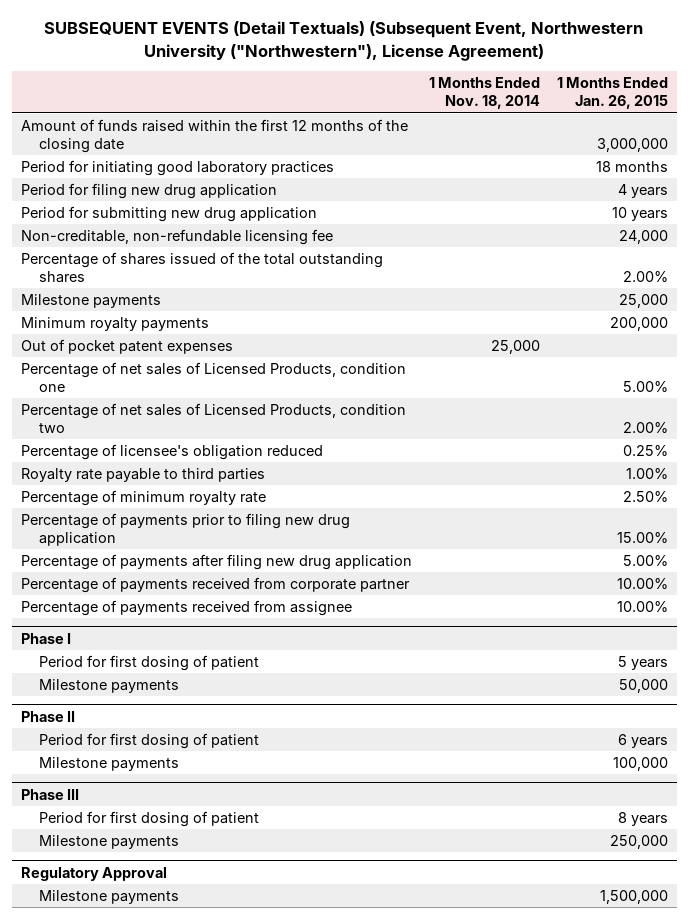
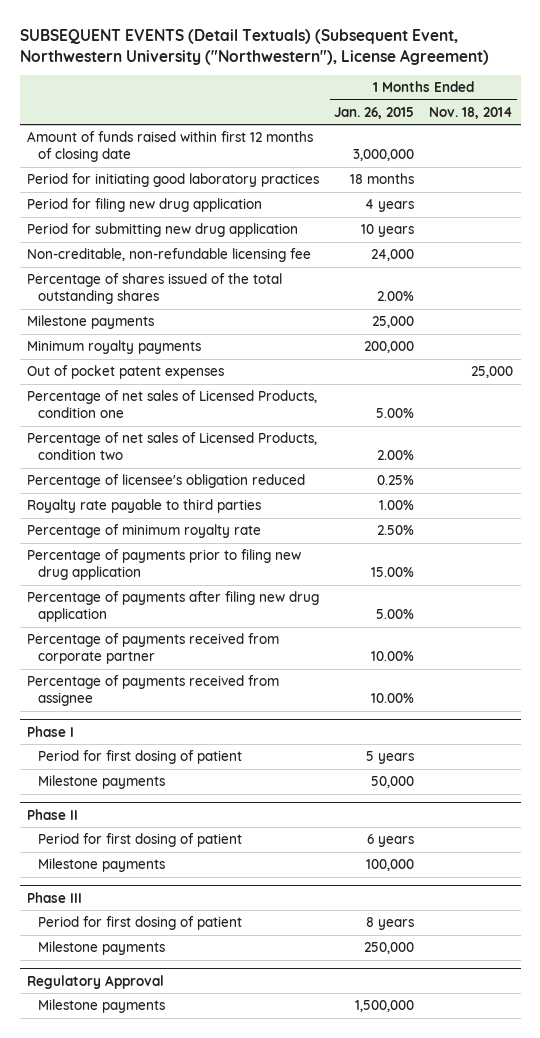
[20,118,408,153] Amount of funds raised within the first 12 months of the closing date -> [27,131,314,163] Amount of funds raised within first 12 months of closing date

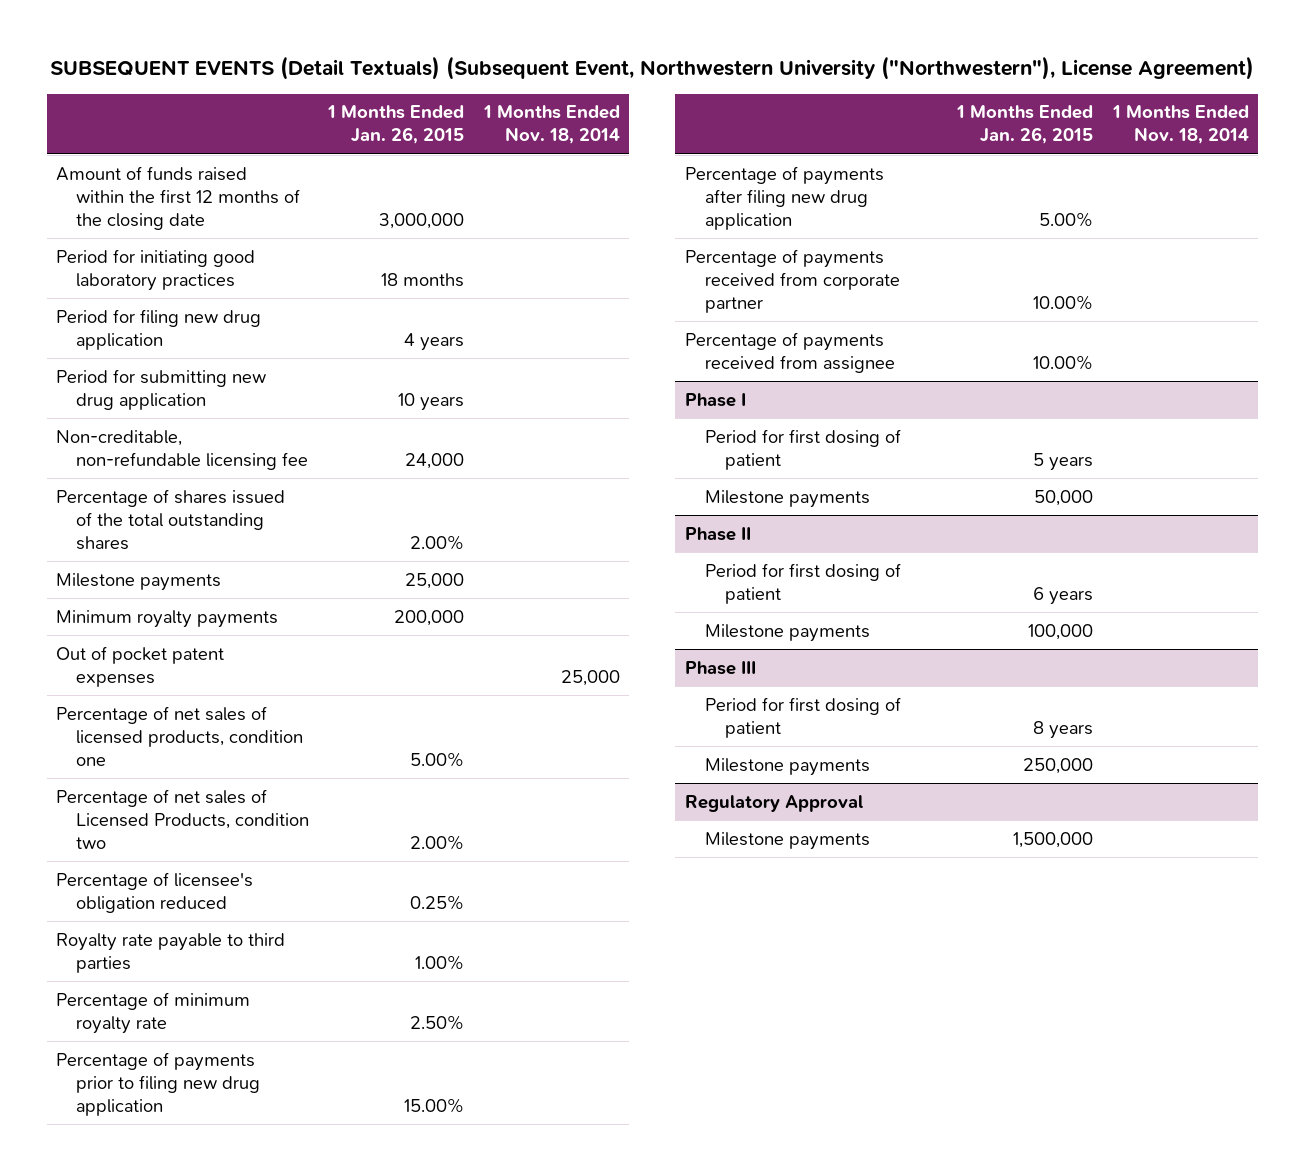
[27,131,314,163] Amount of funds raised within first 12 months of closing date -> [56,165,301,230] Amount of funds raised within the first 12 months of the closing date
[27,390,318,419] Percentage of net sales of Licensed Products, condition one -> [56,705,304,766] Percentage of net sales of licensed products, condition one

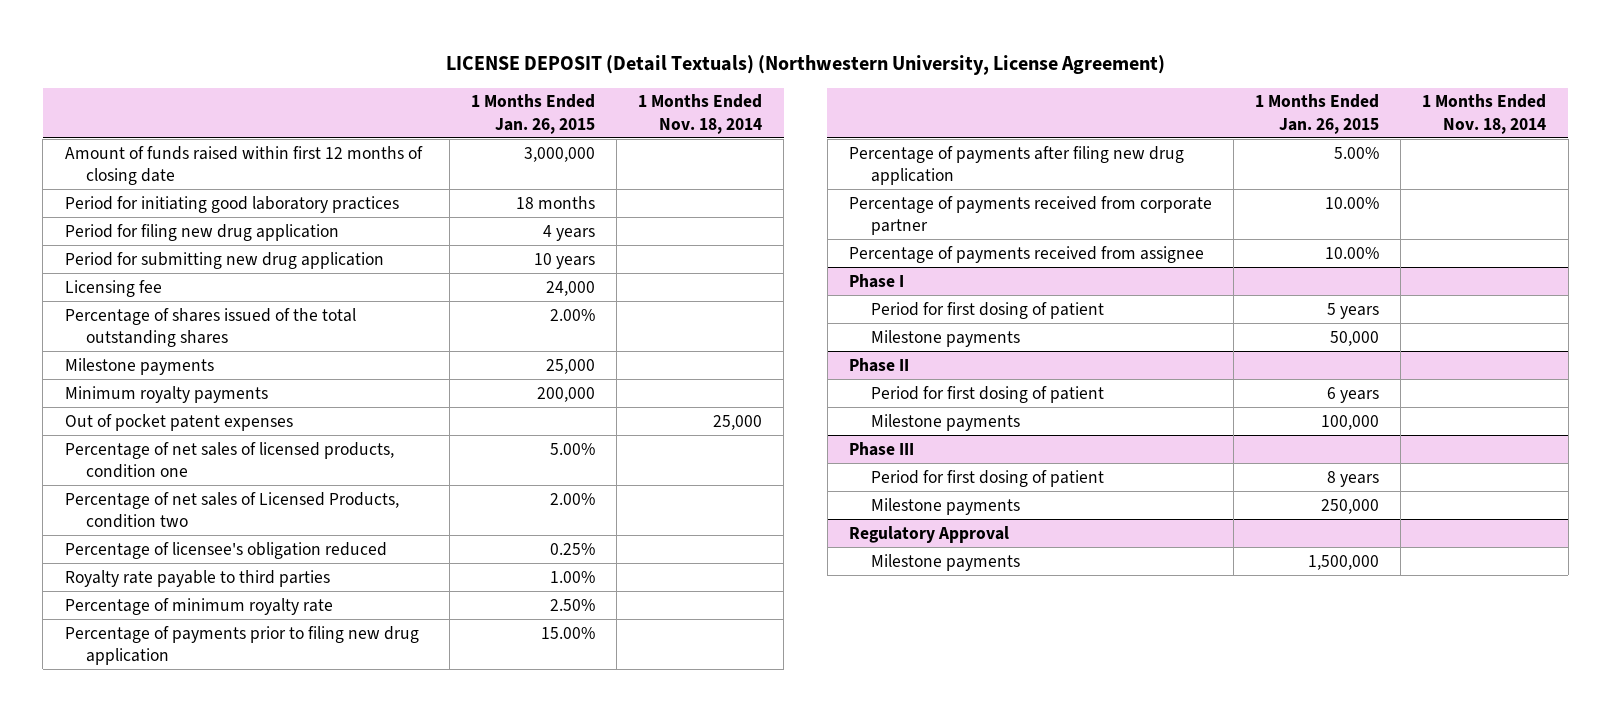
[50,56,1255,81] SUBSEQUENT EVENTS (Detail Textuals) (Subsequent Event, Northwestern University ("Northwestern"), License Agreement) -> [445,55,1165,76] LICENSE DEPOSIT (Detail Textuals) (Northwestern University, License Agreement)
[56,165,301,230] Amount of funds raised within the first 12 months of the closing date -> [64,145,423,185] Amount of funds raised within first 12 months of closing date
[56,429,309,470] Non-creditable, non-refundable licensing fee -> [64,279,162,297] Licensing fee

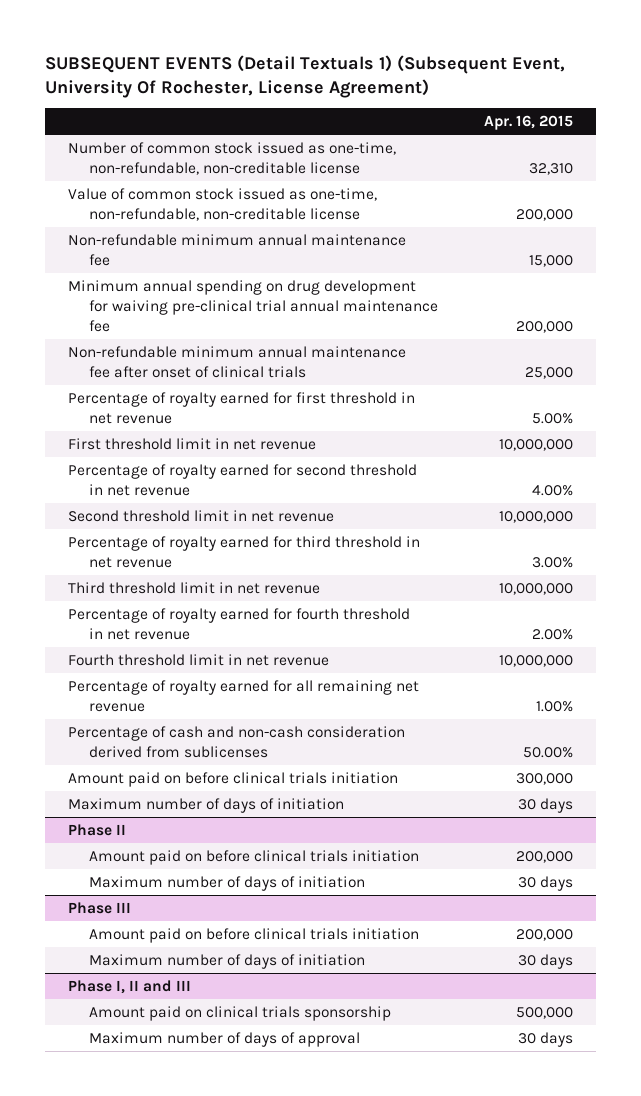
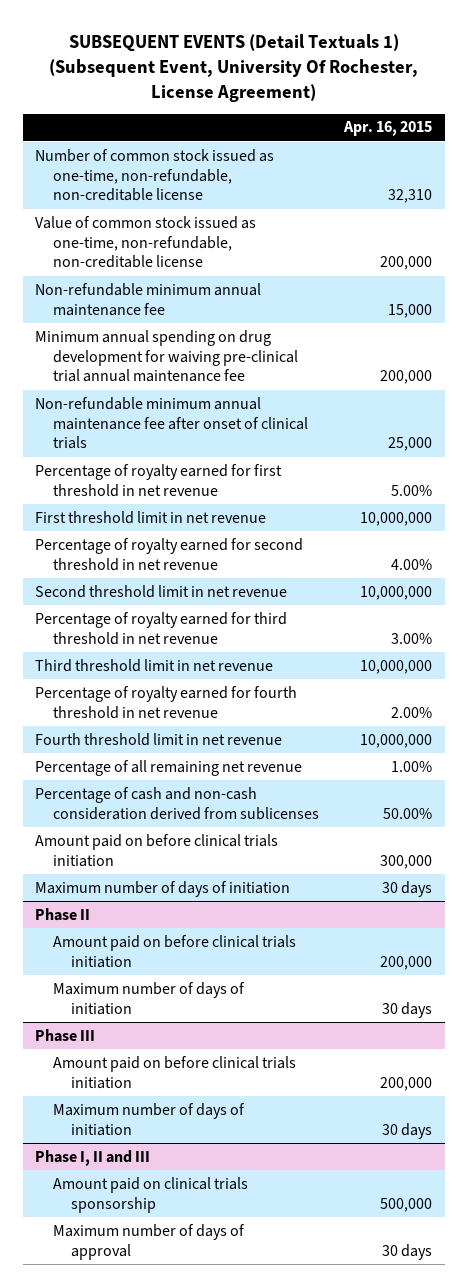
[67,679,419,712] Percentage of royalty earned for all remaining net revenue -> [35,759,303,776] Percentage of all remaining net revenue

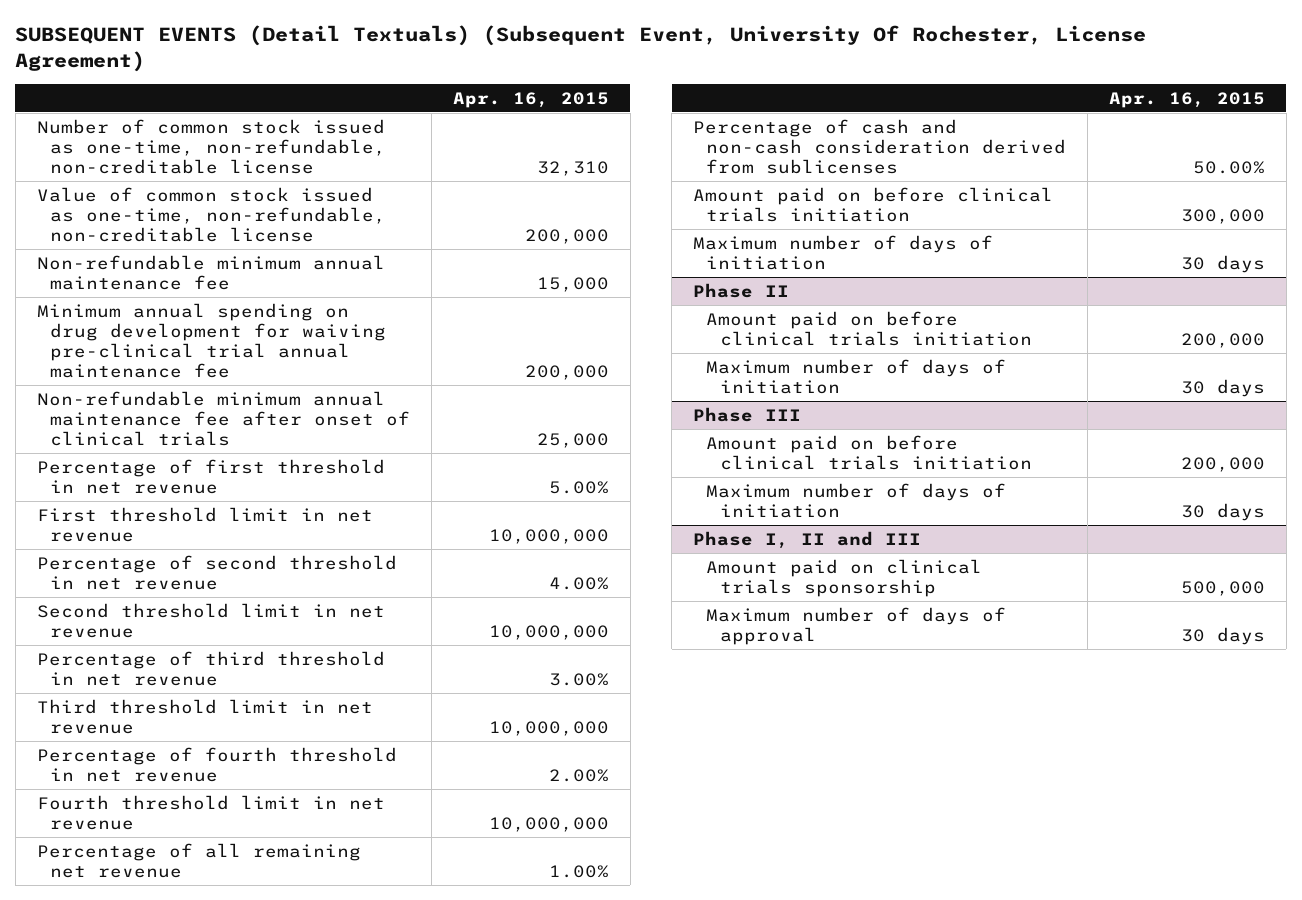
[48,33,418,102] SUBSEQUENT EVENTS (Detail Textuals 1) (Subsequent Event, University Of Rochester, License Agreement) -> [15,25,1147,73] SUBSEQUENT EVENTS (Detail Textuals) (Subsequent Event, University Of Rochester, License Agreement)
[35,463,283,497] Percentage of royalty earned for first threshold in net revenue -> [36,458,385,494] Percentage of first threshold in net revenue
[35,537,304,571] Percentage of royalty earned for second threshold in net revenue -> [36,554,397,590] Percentage of second threshold in net revenue
[35,611,288,645] Percentage of royalty earned for third threshold in net revenue -> [36,650,385,686] Percentage of third threshold in net revenue
[35,685,298,719] Percentage of royalty earned for fourth threshold in net revenue -> [36,746,397,782] Percentage of fourth threshold in net revenue

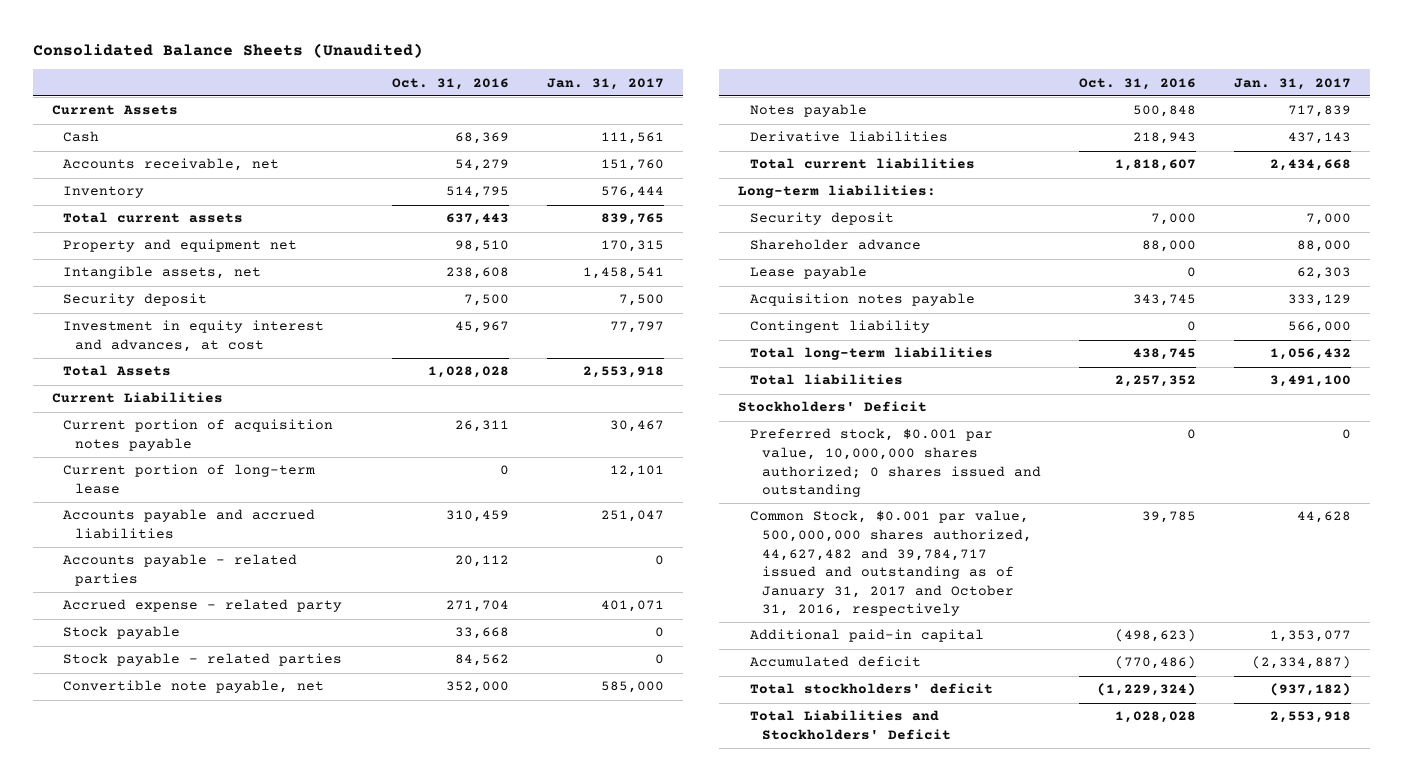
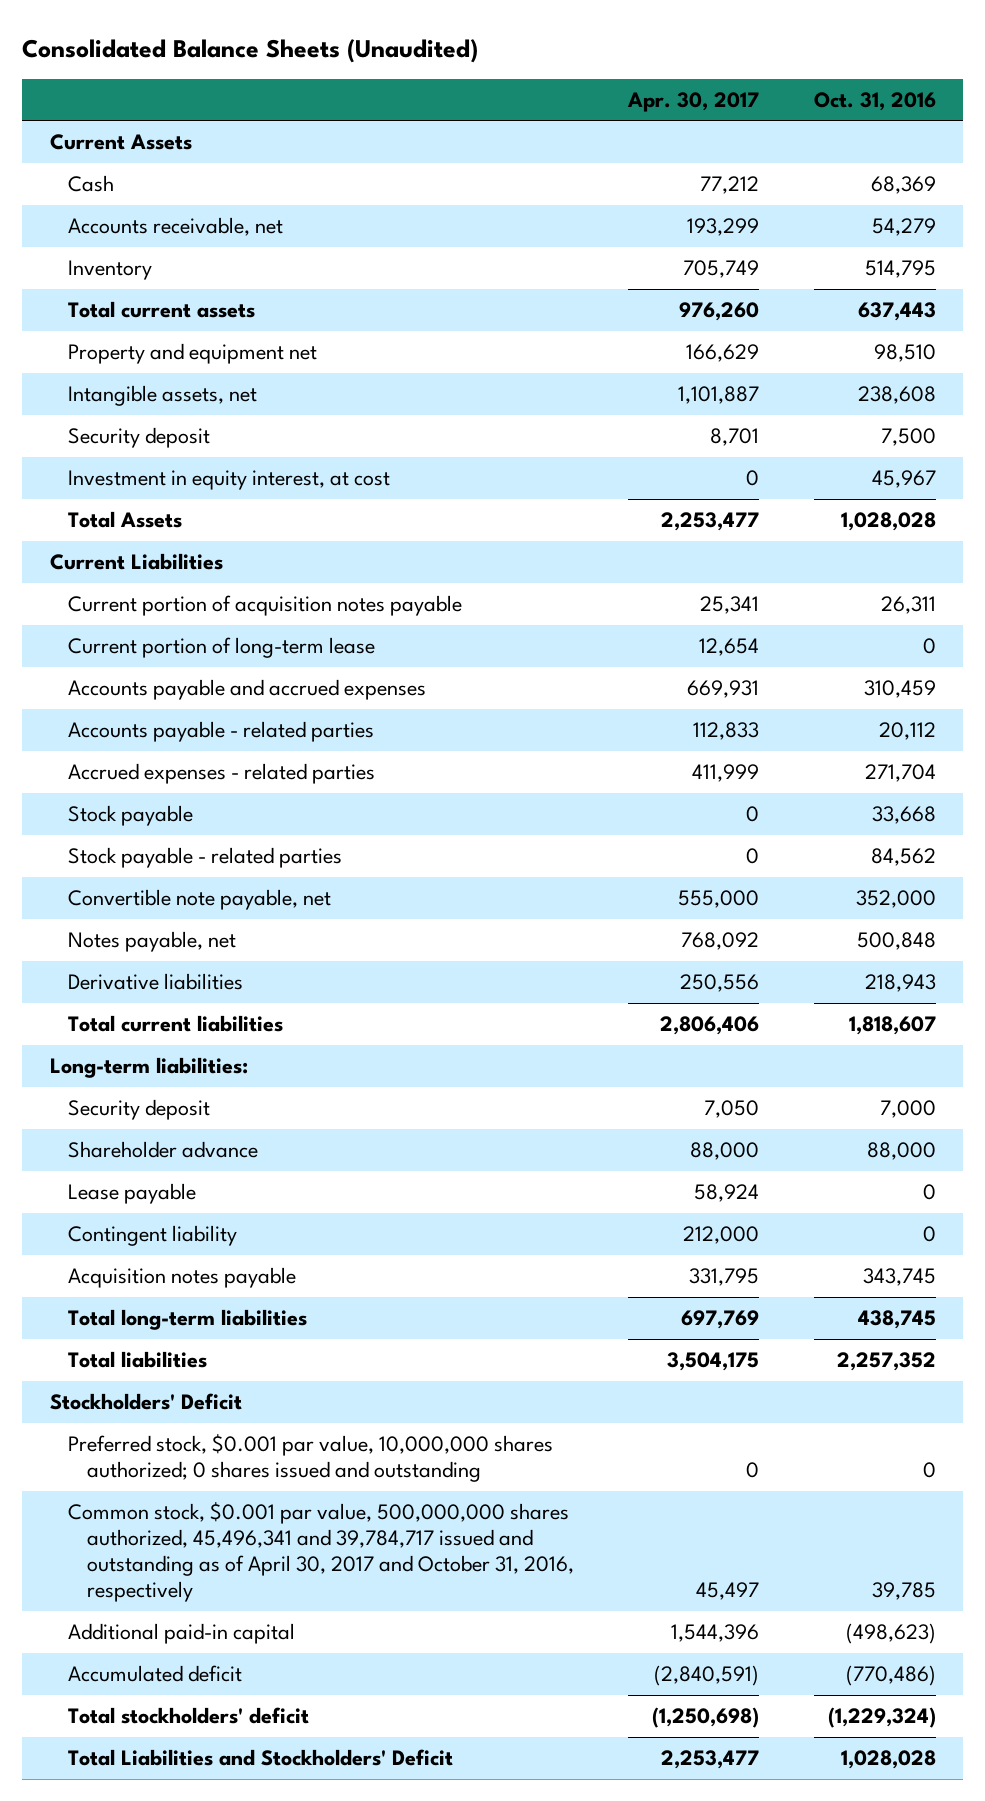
[547,77,665,90] Jan. 31, 2017 -> none
none -> [627,91,760,112] Apr. 30, 2017
[63,320,325,353] Investment in equity interest and advances, at cost -> [68,470,391,491] Investment in equity interest, at cost
[63,509,316,540] Accounts payable and accrued liabilities -> [68,679,427,701] Accounts payable and accrued expenses
[63,599,343,613] Accrued expense - related party -> [68,763,376,785] Accrued expenses - related parties
[750,104,868,118] Notes payable -> [68,931,237,953] Notes payable, net
[750,293,976,307] Acquisition notes payable -> [68,1267,297,1289] Acquisition notes payable
[750,510,1032,617] Common Stock, $0.001 par value, 500,000,000 shares authorized, 44,627,482 and 39,784,717 issued and outstanding as of January 31, 2017 and October 31, 2016, respectively -> [68,1502,574,1603] Common stock, $0.001 par value, 500,000,000 shares authorized, 45,496,341 and 39,784,717 issued and outstanding as of April 30, 2017 and October 31, 2016, respectively

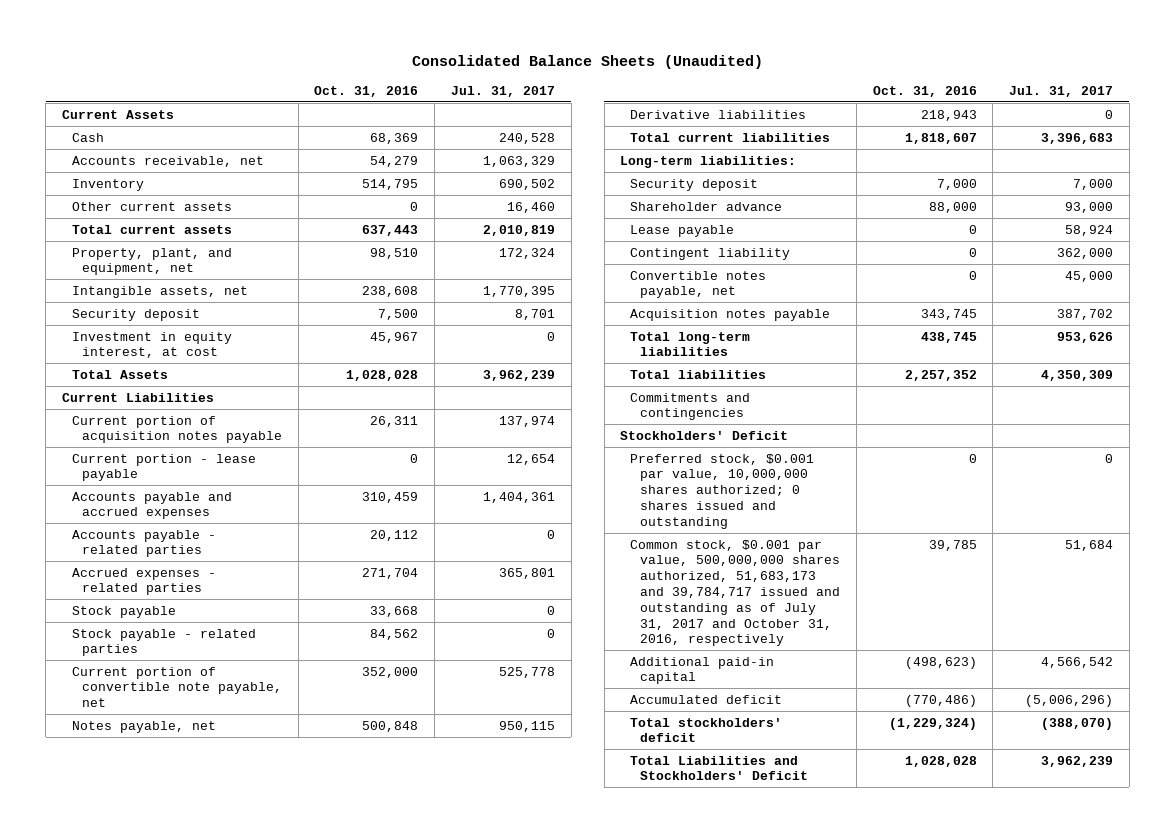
[627,91,760,112] Apr. 30, 2017 -> none
none -> [450,85,555,97] Jul. 31, 2017
none -> [71,201,232,211] Other current assets
[68,343,318,365] Property and equipment net -> [71,247,232,276] Property, plant, and equipment, net
[68,637,376,659] Current portion of long-term lease -> [71,453,256,482] Current portion - lease payable
[68,889,332,911] Convertible note payable, net -> [71,666,282,708] Current portion of convertible note payable, net
none -> [630,270,767,299] Convertible notes payable, net
none -> [630,392,751,421] Commitments and contingencies
[68,1502,574,1603] Common stock, $0.001 par value, 500,000,000 shares authorized, 45,496,341 and 39,784,717 issued and outstanding as of April 30, 2017 and October 31, 2016, respectively -> [630,539,841,647] Common stock, $0.001 par value, 500,000,000 shares authorized, 51,683,173 and 39,784,717 issued and outstanding as of July 31, 2017 and October 31, 2016, respectively

